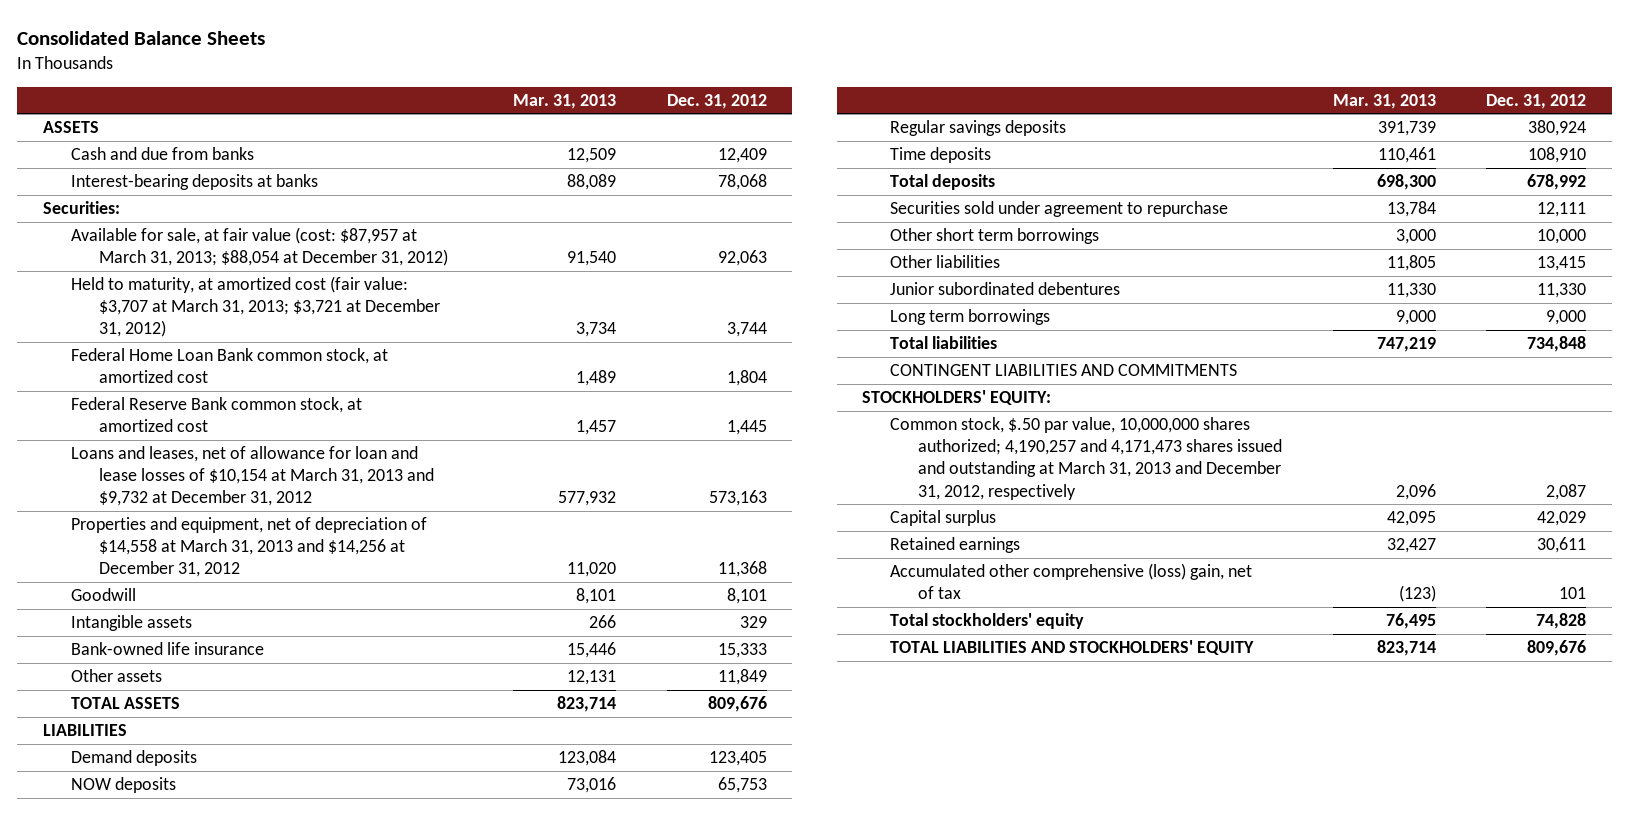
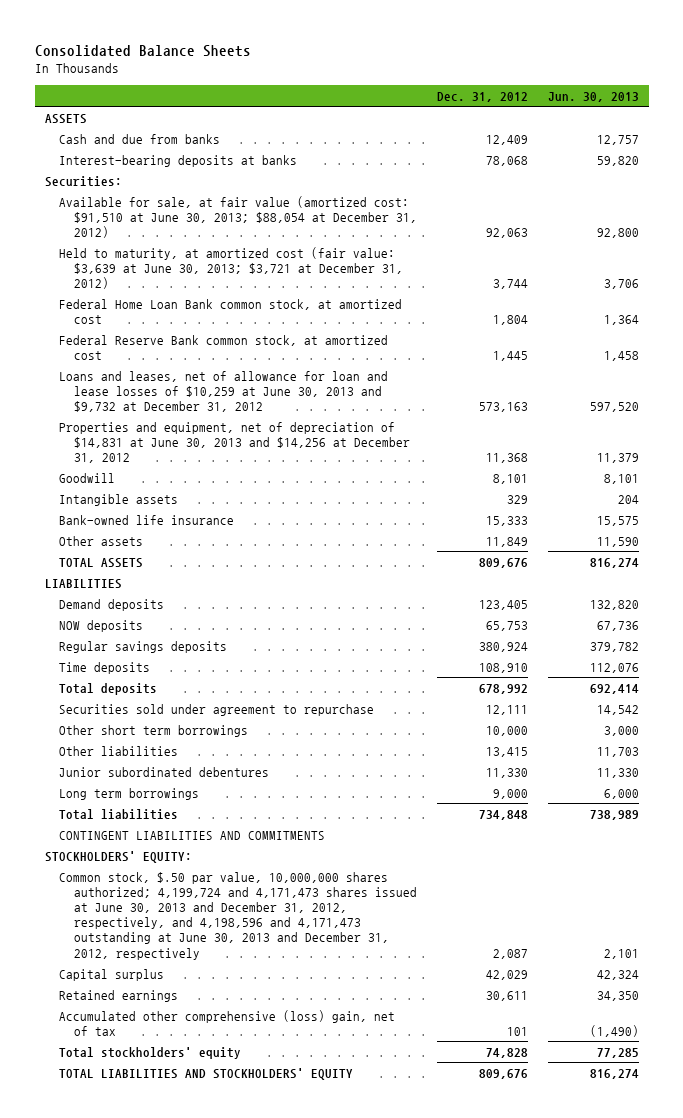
[513,93,617,109] Mar. 31, 2013 -> none
none -> [547,91,639,102] Jun. 30, 2013
[70,227,448,267] Available for sale, at fair value (cost: $87,957 at March 31, 2013; $88,054 at December 31, 2012) -> [59,195,417,239] Available for sale, at fair value (amortized cost: $91,510 at June 30, 2013; $88,054 at December 31, 2012)
[70,276,440,338] Held to maturity, at amortized cost (fair value: $3,707 at March 31, 2013; $3,721 at December 31, 2012) -> [59,246,403,290] Held to maturity, at amortized cost (fair value: $3,639 at June 30, 2013; $3,721 at December 31, 2012)
[70,446,434,507] Loans and leases, net of allowance for loan and lease losses of $10,154 at March 31, 2013 and $9,732 at December 31, 2012 -> [59,370,389,413] Loans and leases, net of allowance for loan and lease losses of $10,259 at June 30, 2013 and $9,732 at December 31, 2012
[70,517,427,578] Properties and equipment, net of depreciation of $14,558 at March 31, 2013 and $14,256 at December 31, 2012 -> [59,421,410,464] Properties and equipment, net of depreciation of $14,831 at June 30, 2013 and $14,256 at December 31, 2012
[890,417,1283,500] Common stock, $.50 par value, 10,000,000 shares authorized; 4,190,257 and 4,171,473 shares issued and outstanding at March 31, 2013 and December 31, 2012, respectively -> [59,871,417,960] Common stock, $.50 par value, 10,000,000 shares authorized; 4,199,724 and 4,171,473 shares issued at June 30, 2013 and December 31, 2012, respectively, and 4,198,596 and 4,171,473 outstanding at June 30, 2013 and December 31, 2012, respectively

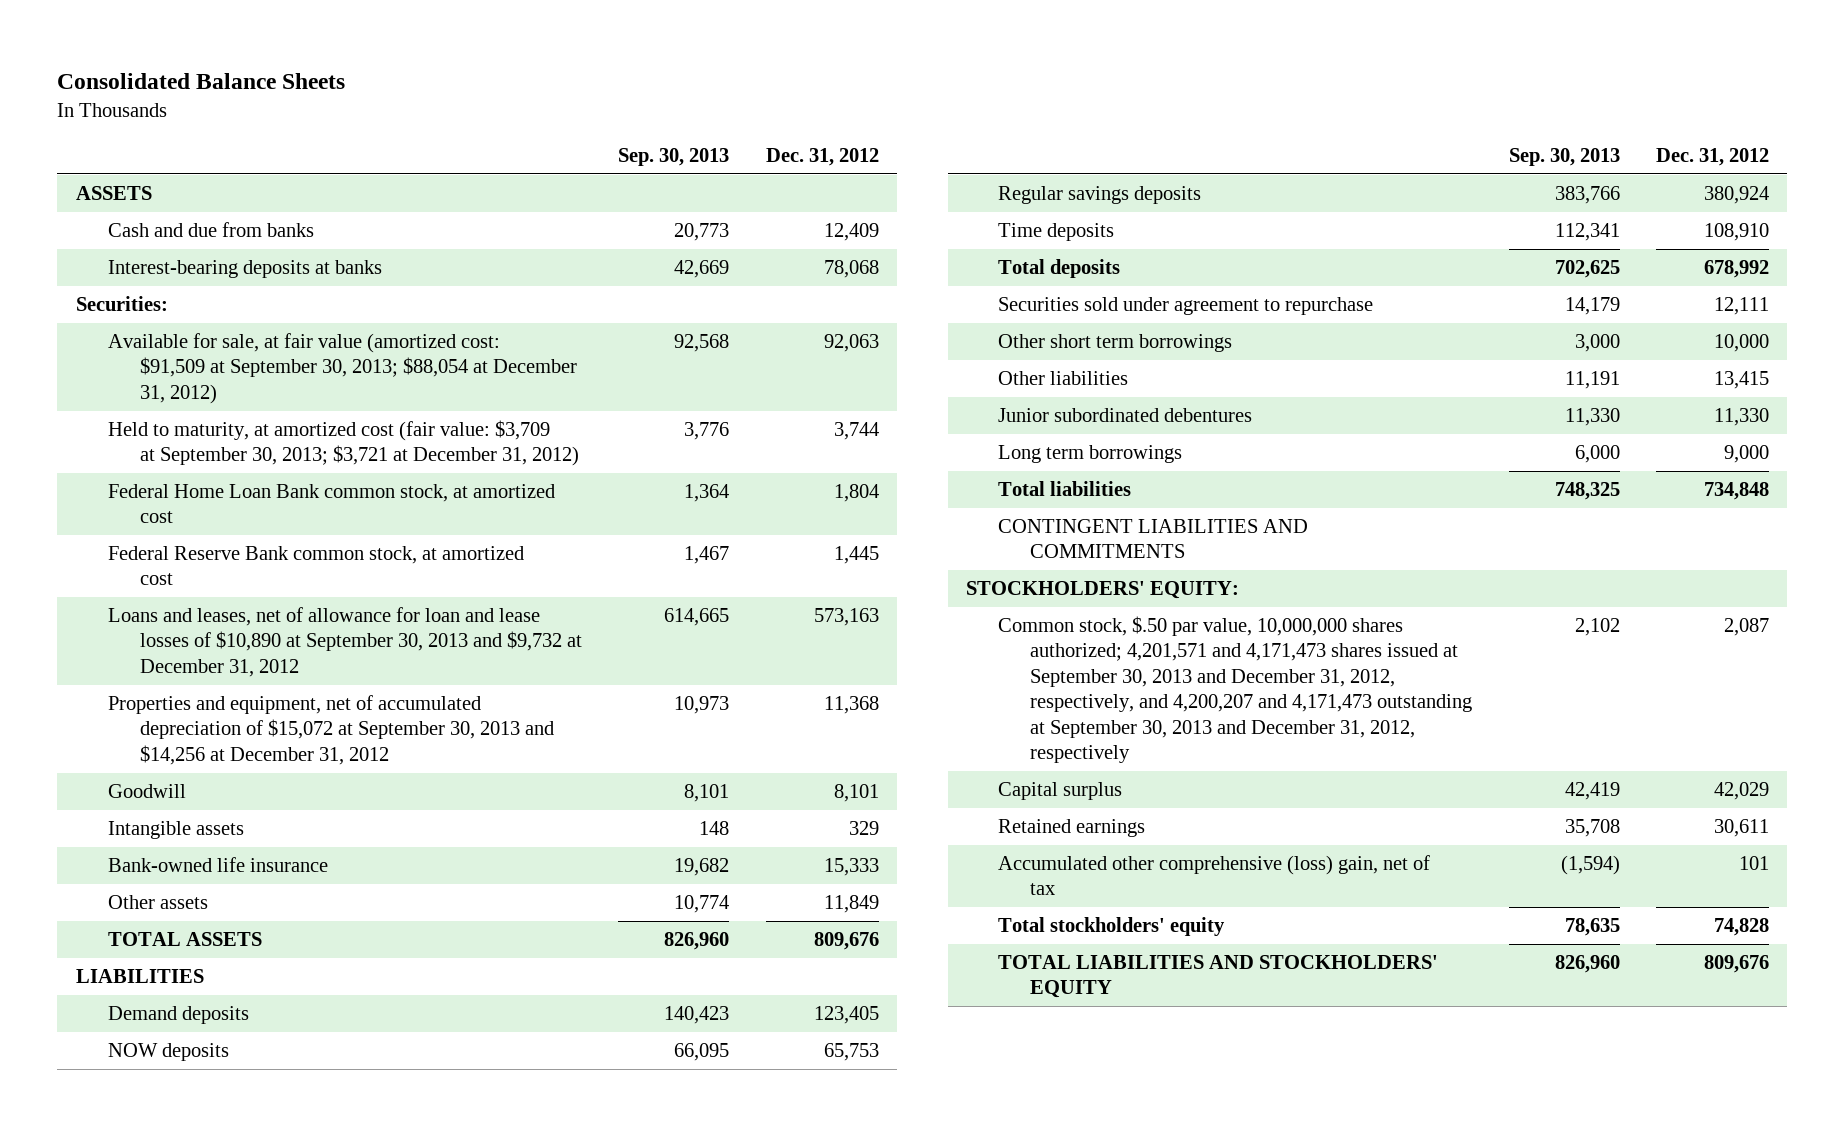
[547,91,639,102] Jun. 30, 2013 -> none
none -> [618,148,730,167] Sep. 30, 2013
[59,195,417,239] Available for sale, at fair value (amortized cost: $91,510 at June 30, 2013; $88,054 at December 31, 2012) -> [107,333,577,404] Available for sale, at fair value (amortized cost: $91,509 at September 30, 2013; $88,054 at December 31, 2012)
[59,246,403,290] Held to maturity, at amortized cost (fair value: $3,639 at June 30, 2013; $3,721 at December 31, 2012) -> [107,420,579,467] Held to maturity, at amortized cost (fair value: $3,709 at September 30, 2013; $3,721 at December 31, 2012)
[59,370,389,413] Loans and leases, net of allowance for loan and lease losses of $10,259 at June 30, 2013 and $9,732 at December 31, 2012 -> [107,607,582,677] Loans and leases, net of allowance for loan and lease losses of $10,890 at September 30, 2013 and $9,732 at December 31, 2012
[59,421,410,464] Properties and equipment, net of depreciation of $14,831 at June 30, 2013 and $14,256 at December 31, 2012 -> [107,695,554,765] Properties and equipment, net of accumulated depreciation of $15,072 at September 30, 2013 and $14,256 at December 31, 2012
[59,871,417,960] Common stock, $.50 par value, 10,000,000 shares authorized; 4,199,724 and 4,171,473 shares issued at June 30, 2013 and December 31, 2012, respectively, and 4,198,596 and 4,171,473 outstanding at June 30, 2013 and December 31, 2012, respectively -> [998,616,1473,764] Common stock, $.50 par value, 10,000,000 shares authorized; 4,201,571 and 4,171,473 shares issued at September 30, 2013 and December 31, 2012, respectively, and 4,200,207 and 4,171,473 outstanding at September 30, 2013 and December 31, 2012, respectively

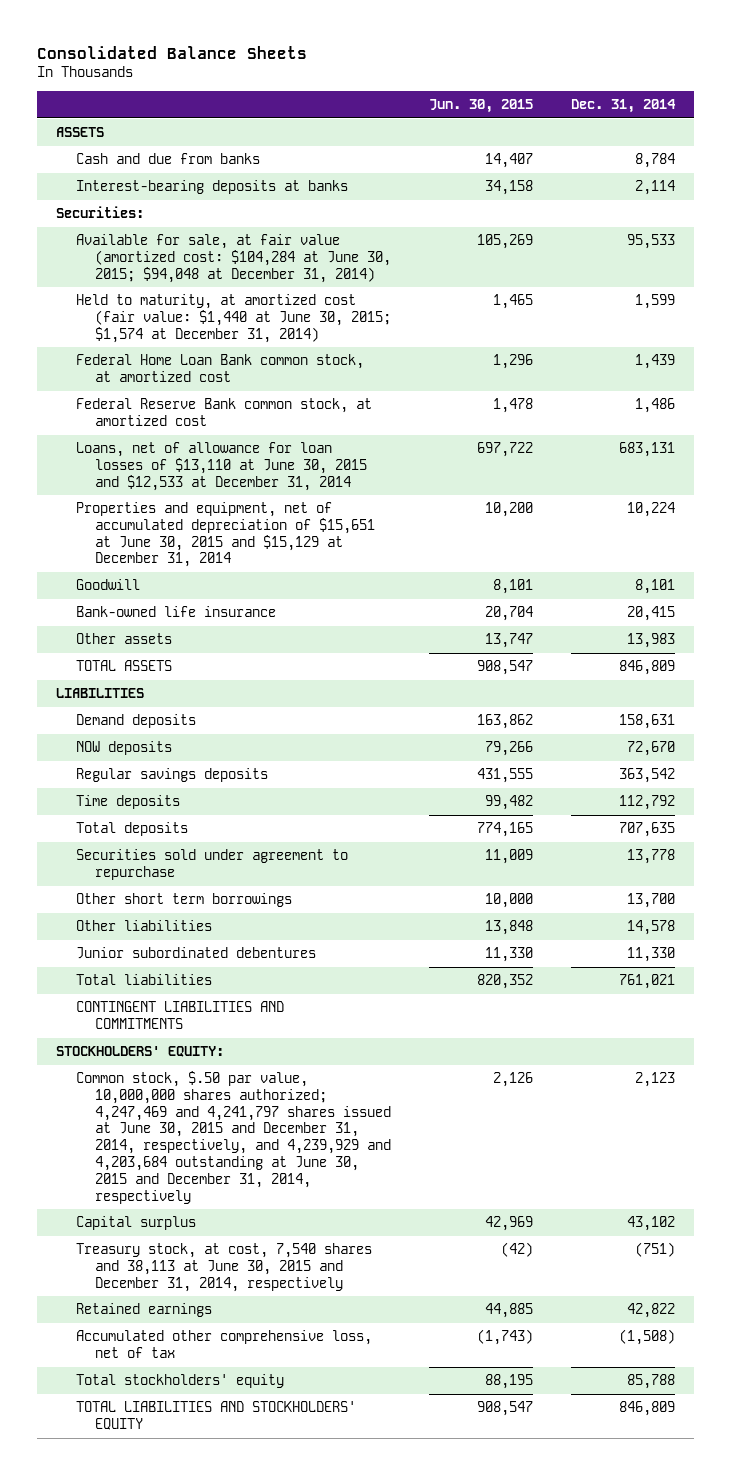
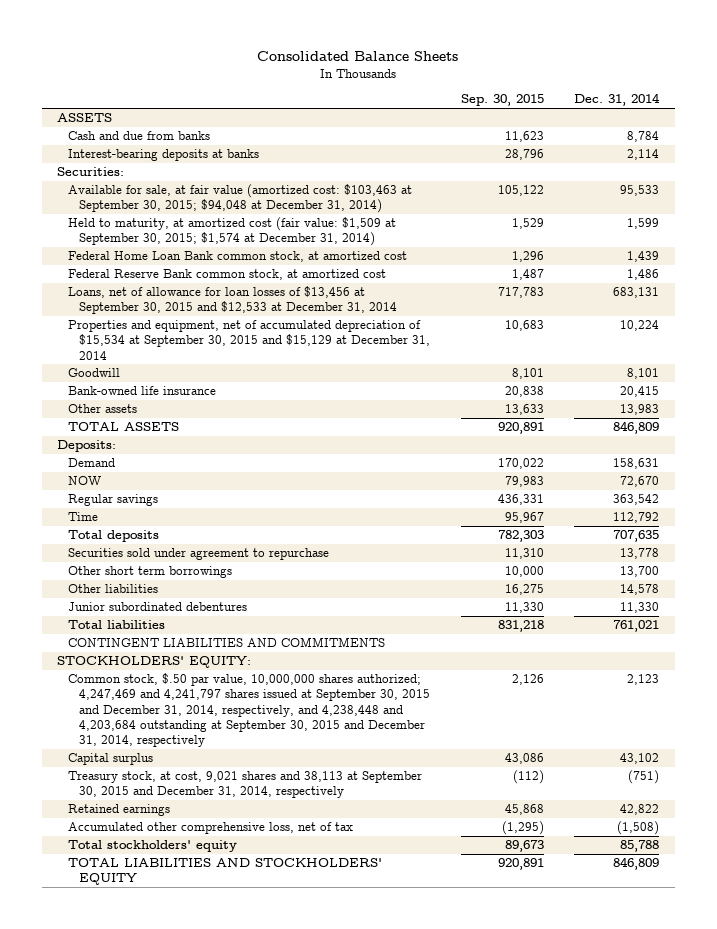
[429,99,534,114] Jun. 30, 2015 -> none
none -> [460,94,544,107] Sep. 30, 2015
[75,234,392,283] Available for sale, at fair value (amortized cost: $104,284 at June 30, 2015; $94,048 at December 31, 2014) -> [68,184,413,214] Available for sale, at fair value (amortized cost: $103,463 at September 30, 2015; $94,048 at December 31, 2014)
[75,294,392,343] Held to maturity, at amortized cost (fair value: $1,440 at June 30, 2015; $1,574 at December 31, 2014) -> [68,217,397,247] Held to maturity, at amortized cost (fair value: $1,509 at September 30, 2015; $1,574 at December 31, 2014)
[75,442,368,491] Loans, net of allowance for loan losses of $13,110 at June 30, 2015 and $12,533 at December 31, 2014 -> [68,286,398,315] Loans, net of allowance for loan losses of $13,456 at September 30, 2015 and $12,533 at December 31, 2014
[75,502,376,568] Properties and equipment, net of accumulated depreciation of $15,651 at June 30, 2015 and $15,129 at December 31, 2014 -> [68,320,431,360] Properties and equipment, net of accumulated depreciation of $15,534 at September 30, 2015 and $15,129 at December 31, 2014
[56,688,145,699] LIABILITIES -> none
none -> [57,440,117,453] Deposits:
[75,714,196,729] Demand deposits -> [68,458,116,468] Demand
[75,741,172,756] NOW deposits -> [68,476,102,486] NOW
[75,768,268,783] Regular savings deposits -> [68,494,159,507] Regular savings
[75,795,180,810] Time deposits -> [68,512,99,522] Time
[75,1071,392,1204] Common stock, $.50 par value, 10,000,000 shares authorized; 4,247,469 and 4,241,797 shares issued at June 30, 2015 and December 31, 2014, respectively, and 4,239,929 and 4,203,684 outstanding at June 30, 2015 and December 31, 2014, respectively -> [68,673,431,747] Common stock, $.50 par value, 10,000,000 shares authorized; 4,247,469 and 4,241,797 shares issued at September 30, 2015 and December 31, 2014, respectively, and 4,238,448 and 4,203,684 outstanding at September 30, 2015 and December 31, 2014, respectively
[75,1243,372,1292] Treasury stock, at cost, 7,540 shares and 38,113 at June 30, 2015 and December 31, 2014, respectively -> [68,771,423,799] Treasury stock, at cost, 9,021 shares and 38,113 at September 30, 2015 and December 31, 2014, respectively

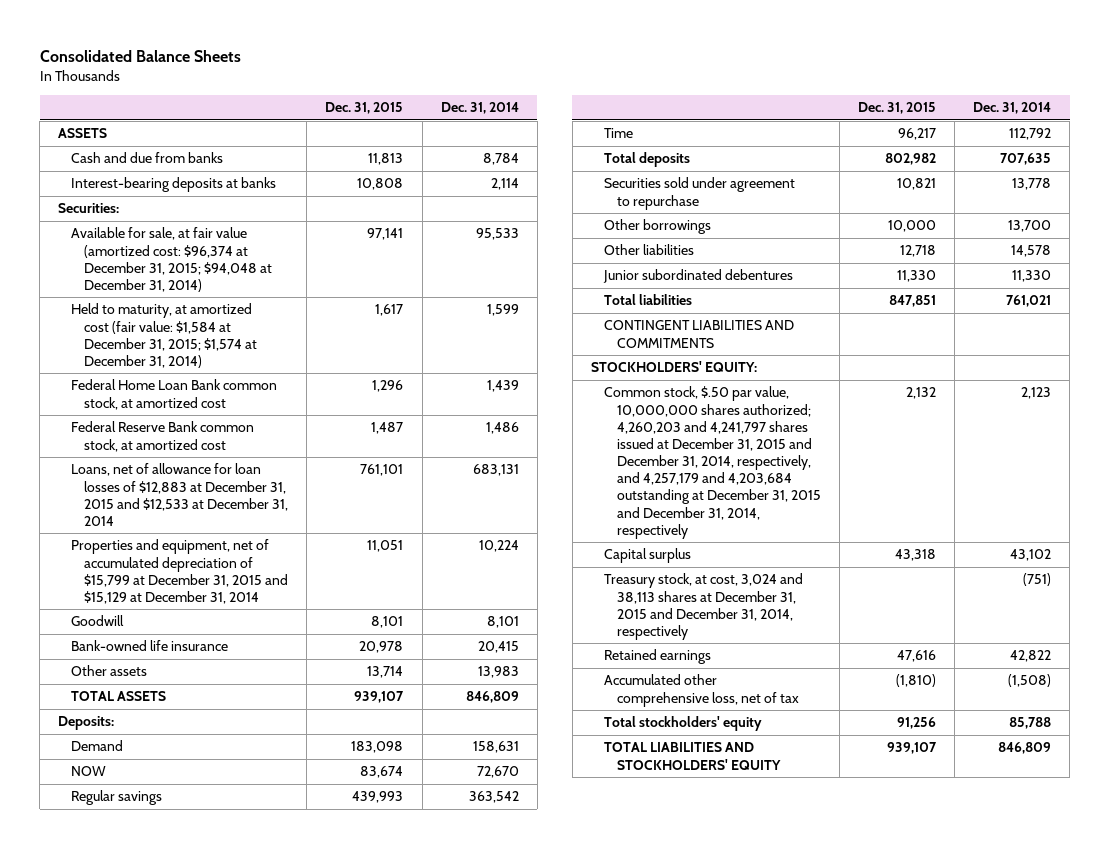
[460,94,544,107] Sep. 30, 2015 -> none
none -> [325,102,404,115] Dec. 31, 2015
[68,184,413,214] Available for sale, at fair value (amortized cost: $103,463 at September 30, 2015; $94,048 at December 31, 2014) -> [71,227,273,292] Available for sale, at fair value (amortized cost: $96,374 at December 31, 2015; $94,048 at December 31, 2014)
[68,217,397,247] Held to maturity, at amortized cost (fair value: $1,509 at September 30, 2015; $1,574 at December 31, 2014) -> [71,303,258,368] Held to maturity, at amortized cost (fair value: $1,584 at December 31, 2015; $1,574 at December 31, 2014)
[68,286,398,315] Loans, net of allowance for loan losses of $13,456 at September 30, 2015 and $12,533 at December 31, 2014 -> [71,463,289,526] Loans, net of allowance for loan losses of $12,883 at December 31, 2015 and $12,533 at December 31, 2014
[68,320,431,360] Properties and equipment, net of accumulated depreciation of $15,534 at September 30, 2015 and $15,129 at December 31, 2014 -> [71,539,289,604] Properties and equipment, net of accumulated depreciation of $15,799 at December 31, 2015 and $15,129 at December 31, 2014
[68,566,233,579] Other short term borrowings -> [603,219,711,235] Other borrowings
[68,673,431,747] Common stock, $.50 par value, 10,000,000 shares authorized; 4,247,469 and 4,241,797 shares issued at September 30, 2015 and December 31, 2014, respectively, and 4,238,448 and 4,203,684 outstanding at September 30, 2015 and December 31, 2014, respectively -> [603,386,821,539] Common stock, $.50 par value, 10,000,000 shares authorized; 4,260,203 and 4,241,797 shares issued at December 31, 2015 and December 31, 2014, respectively, and 4,257,179 and 4,203,684 outstanding at December 31, 2015 and December 31, 2014, respectively
[68,771,423,799] Treasury stock, at cost, 9,021 shares and 38,113 at September 30, 2015 and December 31, 2014, respectively -> [603,573,803,640] Treasury stock, at cost, 3,024 and 38,113 shares at December 31, 2015 and December 31, 2014, respectively

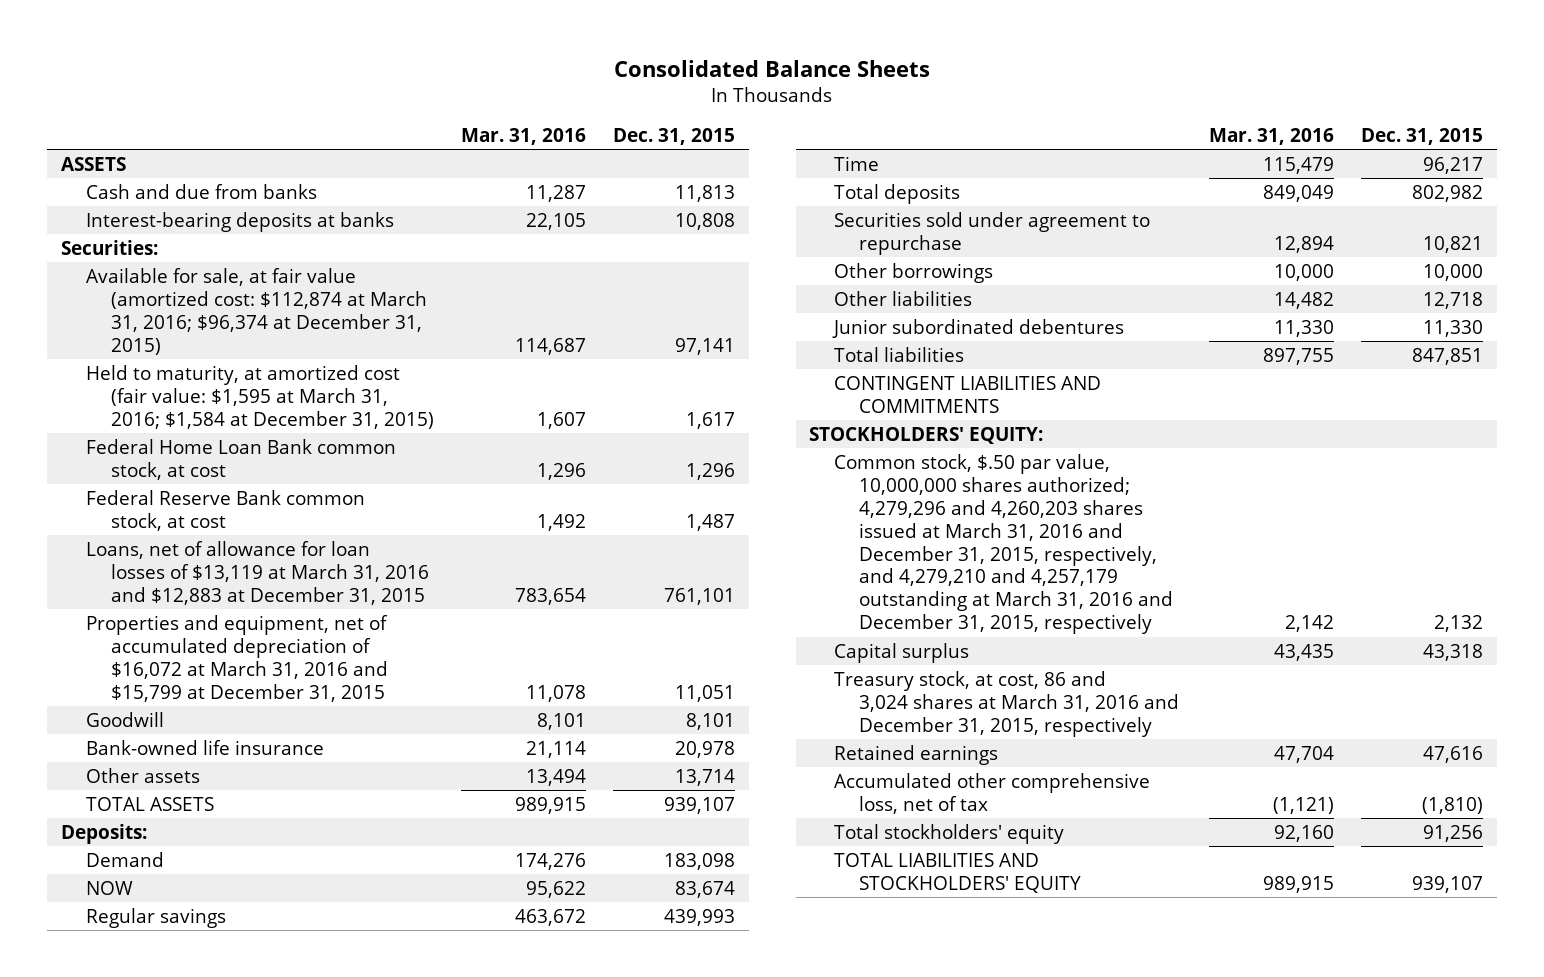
[440,102,519,115] Dec. 31, 2014 -> none
none -> [461,127,587,145] Mar. 31, 2016
[71,227,273,292] Available for sale, at fair value (amortized cost: $96,374 at December 31, 2015; $94,048 at December 31, 2014) -> [86,267,428,355] Available for sale, at fair value (amortized cost: $112,874 at March 31, 2016; $96,374 at December 31, 2015)
[71,303,258,368] Held to maturity, at amortized cost (fair value: $1,584 at December 31, 2015; $1,574 at December 31, 2014) -> [86,364,435,429] Held to maturity, at amortized cost (fair value: $1,595 at March 31, 2016; $1,584 at December 31, 2015)
[71,379,278,410] Federal Home Loan Bank common stock, at amortized cost -> [86,438,397,480] Federal Home Loan Bank common stock, at cost
[71,421,255,452] Federal Reserve Bank common stock, at amortized cost -> [86,489,366,531] Federal Reserve Bank common stock, at cost
[71,463,289,526] Loans, net of allowance for loan losses of $12,883 at December 31, 2015 and $12,533 at December 31, 2014 -> [86,540,430,605] Loans, net of allowance for loan losses of $13,119 at March 31, 2016 and $12,883 at December 31, 2015
[71,539,289,604] Properties and equipment, net of accumulated depreciation of $15,799 at December 31, 2015 and $15,129 at December 31, 2014 -> [86,614,389,702] Properties and equipment, net of accumulated depreciation of $16,072 at March 31, 2016 and $15,799 at December 31, 2015
[603,386,821,539] Common stock, $.50 par value, 10,000,000 shares authorized; 4,260,203 and 4,241,797 shares issued at December 31, 2015 and December 31, 2014, respectively, and 4,257,179 and 4,203,684 outstanding at December 31, 2015 and December 31, 2014, respectively -> [834,453,1174,635] Common stock, $.50 par value, 10,000,000 shares authorized; 4,279,296 and 4,260,203 shares issued at March 31, 2016 and December 31, 2015, respectively, and 4,279,210 and 4,257,179 outstanding at March 31, 2016 and December 31, 2015, respectively
[603,573,803,640] Treasury stock, at cost, 3,024 and 38,113 shares at December 31, 2015 and December 31, 2014, respectively -> [834,670,1180,737] Treasury stock, at cost, 86 and 3,024 shares at March 31, 2016 and December 31, 2015, respectively

